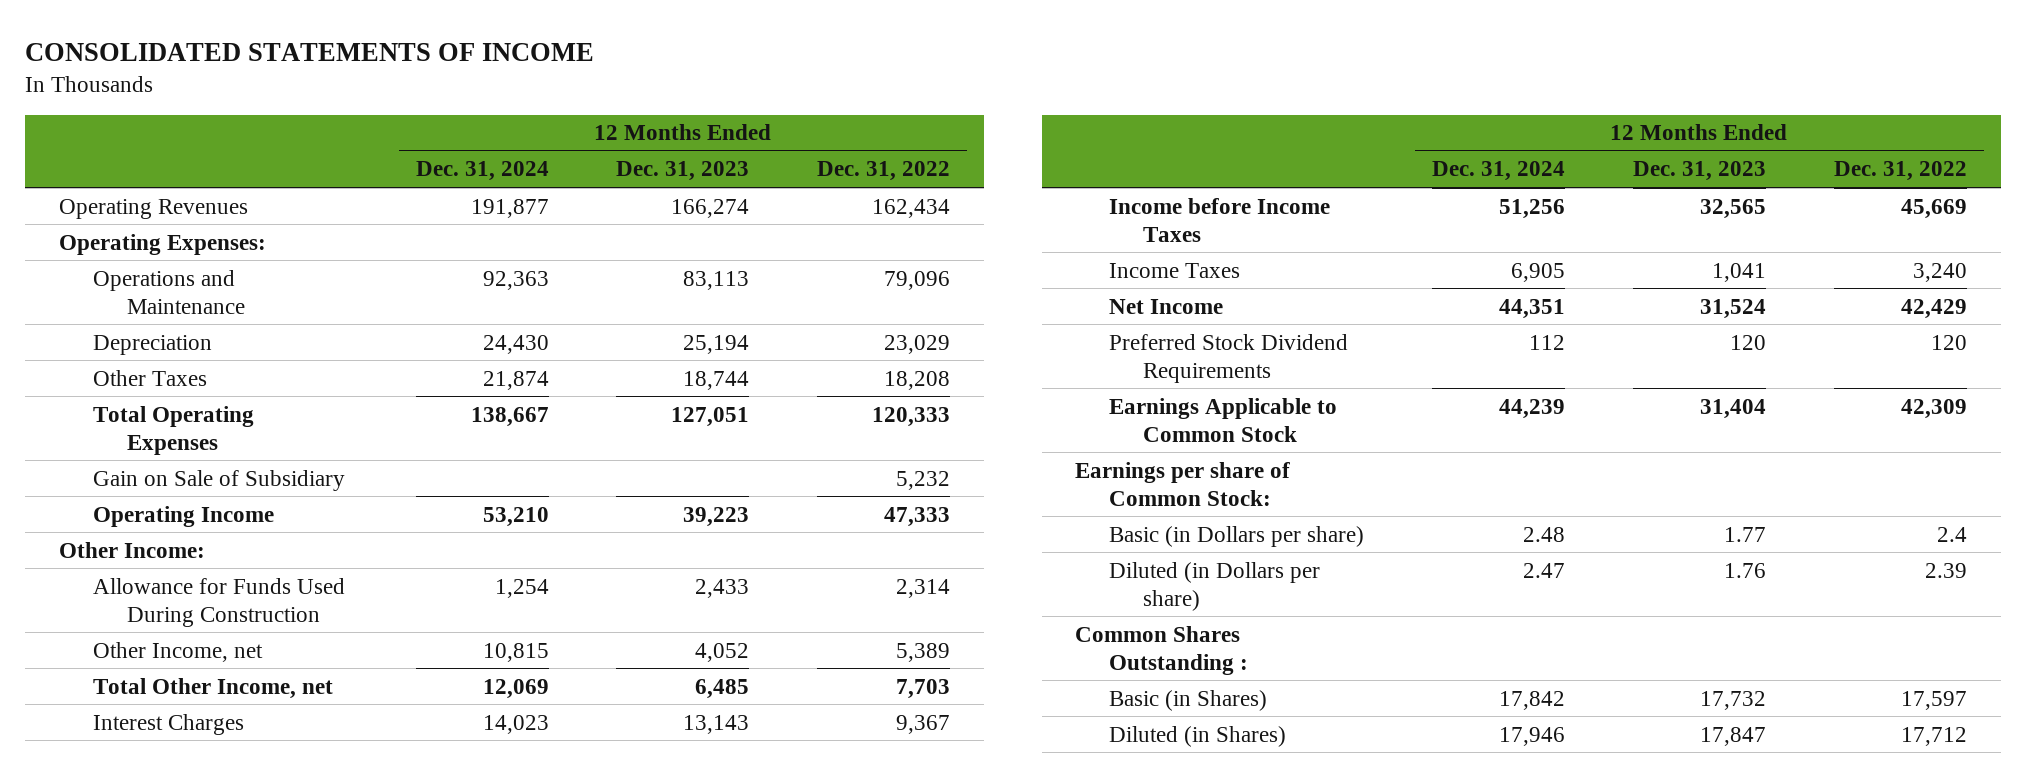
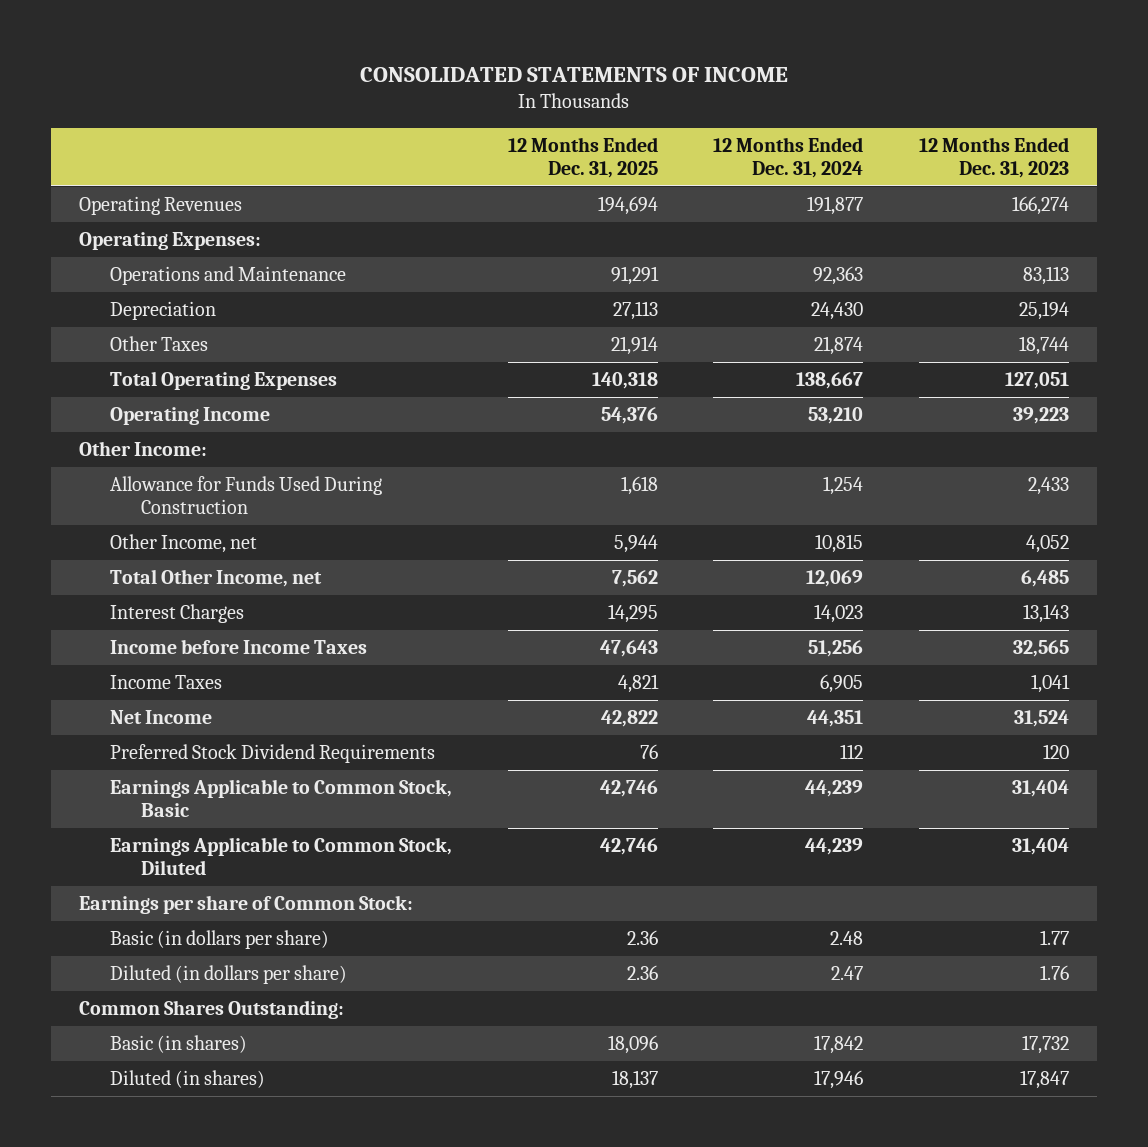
[817,161,951,182] Dec. 31, 2022 -> none
none -> [507,136,658,179] 12 Months Ended Dec. 31, 2025
[92,469,345,491] Gain on Sale of Subsidiary -> none
[1109,397,1338,442] Earnings Applicable to Common Stock -> [110,778,453,818] Earnings Applicable to Common Stock, Basic
none -> [110,836,453,876] Earnings Applicable to Common Stock, Diluted
[1109,525,1365,547] Basic (in Dollars per share) -> [110,929,330,949] Basic (in dollars per share)
[1109,561,1321,611] Diluted (in Dollars per share) -> [110,964,348,984] Diluted (in dollars per share)
[1075,625,1249,675] Common Shares Outstanding : -> [79,999,345,1019] Common Shares Outstanding:
[1109,689,1268,711] Basic (in Shares) -> [110,1034,248,1053] Basic (in shares)
[1109,725,1287,747] Diluted (in Shares) -> [110,1069,266,1088] Diluted (in shares)

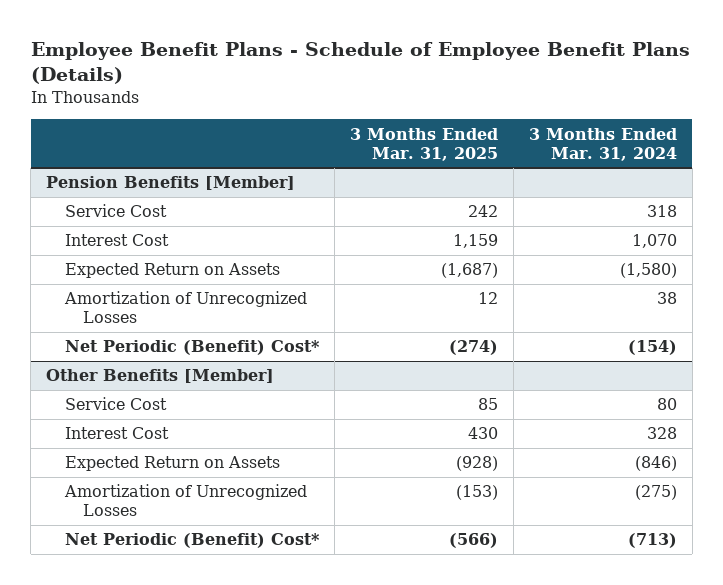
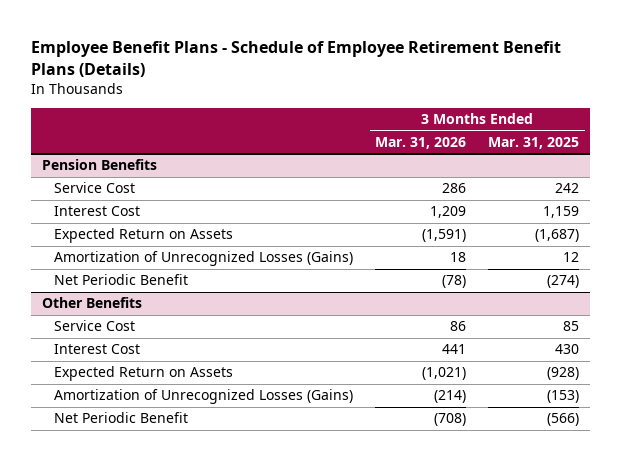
[30,42,690,85] Employee Benefit Plans - Schedule of Employee Benefit Plans (Details) -> [31,41,562,78] Employee Benefit Plans - Schedule of Employee Retirement Benefit Plans (Details)
[528,127,677,161] 3 Months Ended Mar. 31, 2024 -> none
none -> [375,137,467,150] Mar. 31, 2026
[46,176,296,191] Pension Benefits [Member] -> [42,159,158,171] Pension Benefits
[63,291,307,324] Amortization of Unrecognized Losses -> [54,251,354,267] Amortization of Unrecognized Losses (Gains)
[64,340,320,356] Net Periodic (Benefit) Cost* -> [54,274,189,286] Net Periodic Benefit
[46,369,275,384] Other Benefits [Member] -> [42,297,143,309] Other Benefits
[63,484,307,517] Amortization of Unrecognized Losses -> [54,389,354,405] Amortization of Unrecognized Losses (Gains)
[64,533,320,549] Net Periodic (Benefit) Cost* -> [54,412,189,424] Net Periodic Benefit

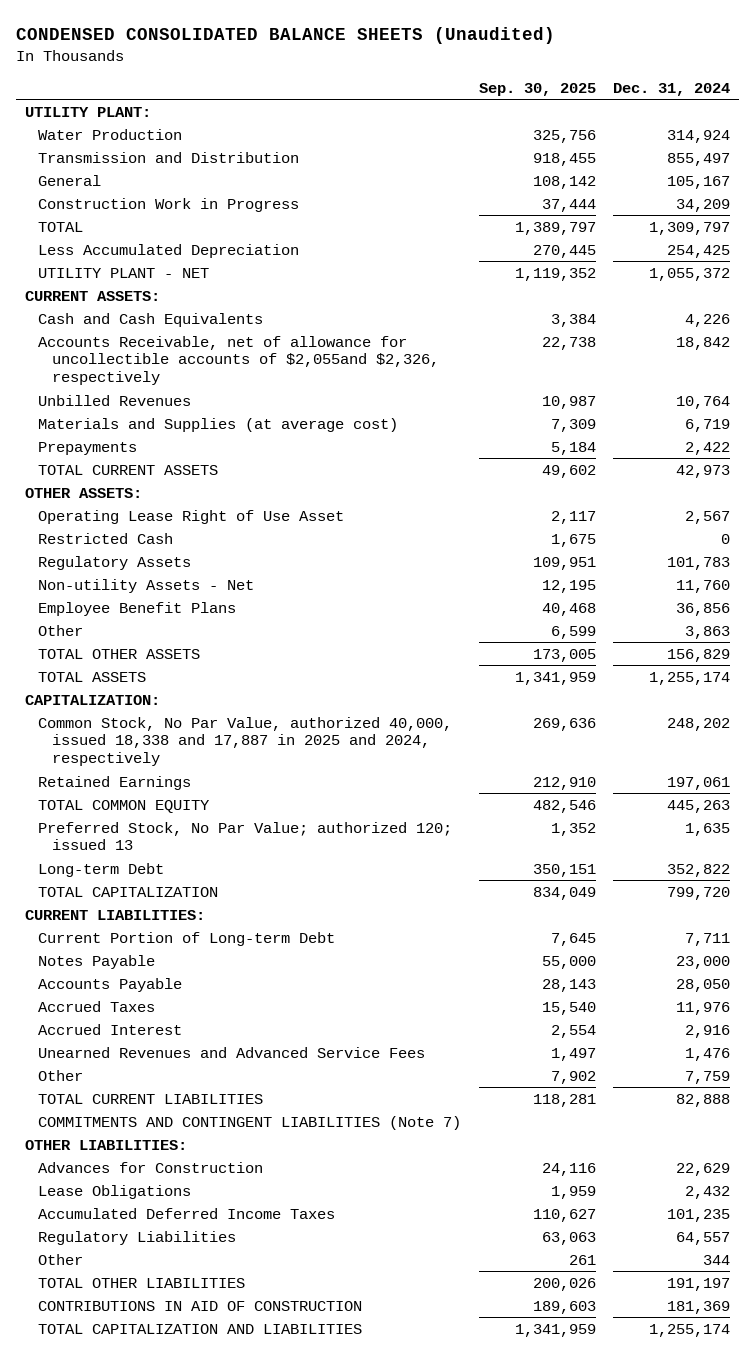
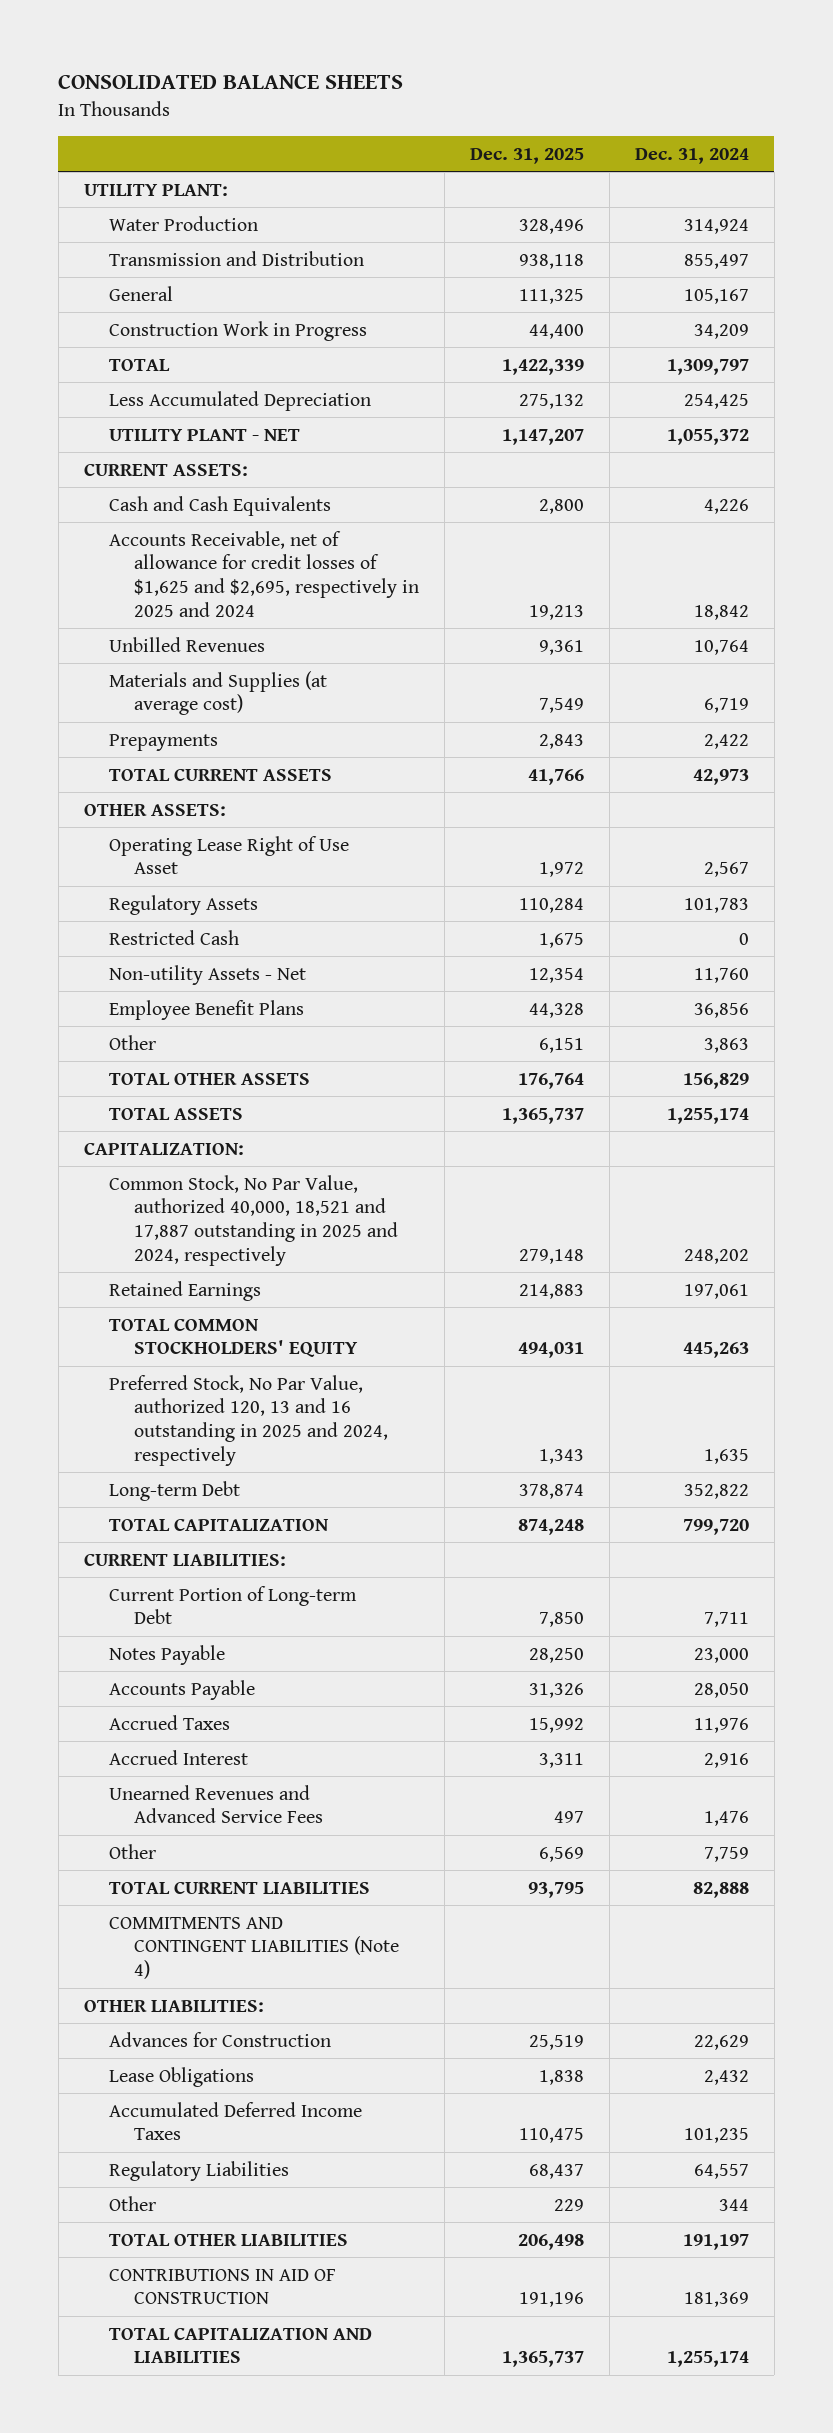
[16,27,556,45] CONDENSED CONSOLIDATED BALANCE SHEETS (Unaudited) -> [58,74,404,90] CONSOLIDATED BALANCE SHEETS
[478,82,596,96] Sep. 30, 2025 -> none
none -> [469,147,584,164] Dec. 31, 2025
[38,335,439,386] Accounts Receivable, net of allowance for uncollectible accounts of $2,055and $2,326, respectively -> [108,530,419,617] Accounts Receivable, net of allowance for credit losses of $1,625 and $2,695, respectively in 2025 and 2024
[38,532,174,544] Restricted Cash -> [108,929,239,945] Restricted Cash
[38,716,453,767] Common Stock, No Par Value, authorized 40,000, issued 18,338 and 17,887 in 2025 and 2024, respectively -> [108,1174,398,1266] Common Stock, No Par Value, authorized 40,000, 18,521 and 17,887 outstanding in 2025 and 2024, respectively
[38,799,211,813] TOTAL COMMON EQUITY -> [108,1317,358,1358] TOTAL COMMON STOCKHOLDERS' EQUITY
[38,821,453,851] Preferred Stock, No Par Value; authorized 120; issued 13 -> [108,1374,388,1466] Preferred Stock, No Par Value, authorized 120, 13 and 16 outstanding in 2025 and 2024, respectively
[38,1115,462,1130] COMMITMENTS AND CONTINGENT LIABILITIES (Note 7) -> [108,1916,399,1980] COMMITMENTS AND CONTINGENT LIABILITIES (Note 4)

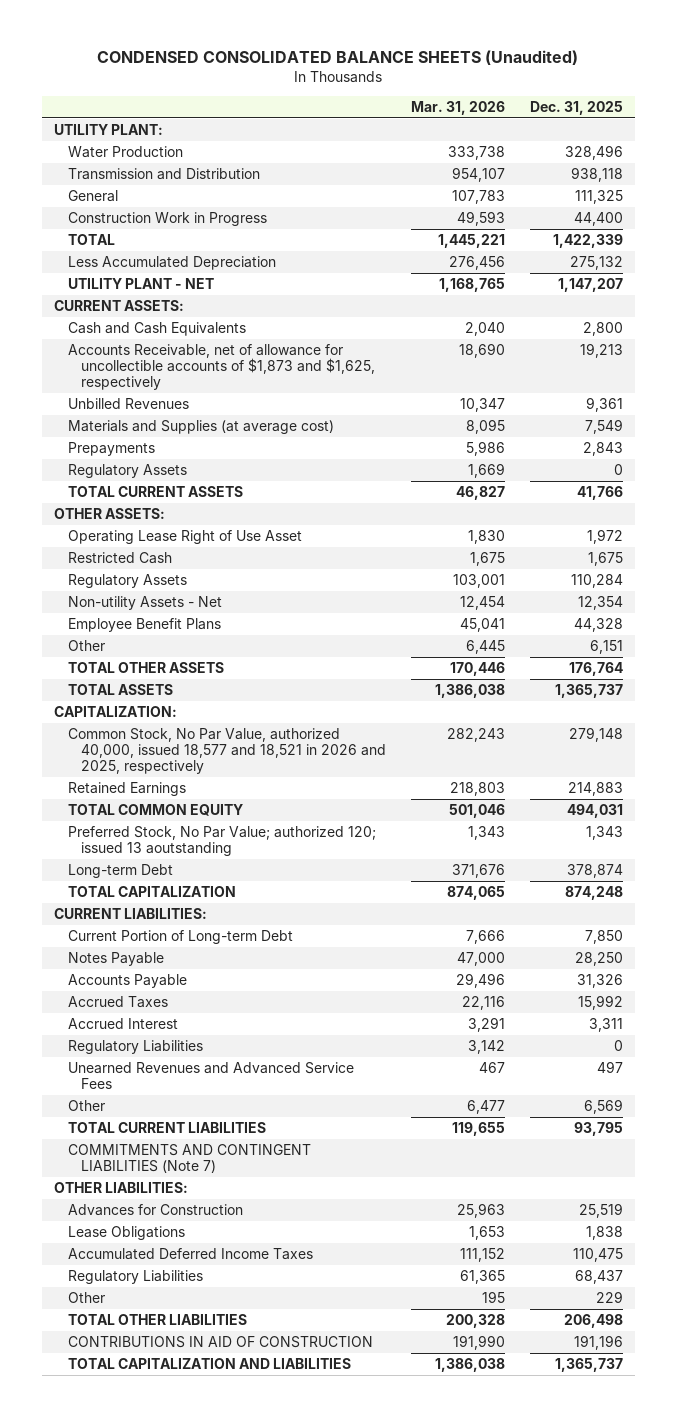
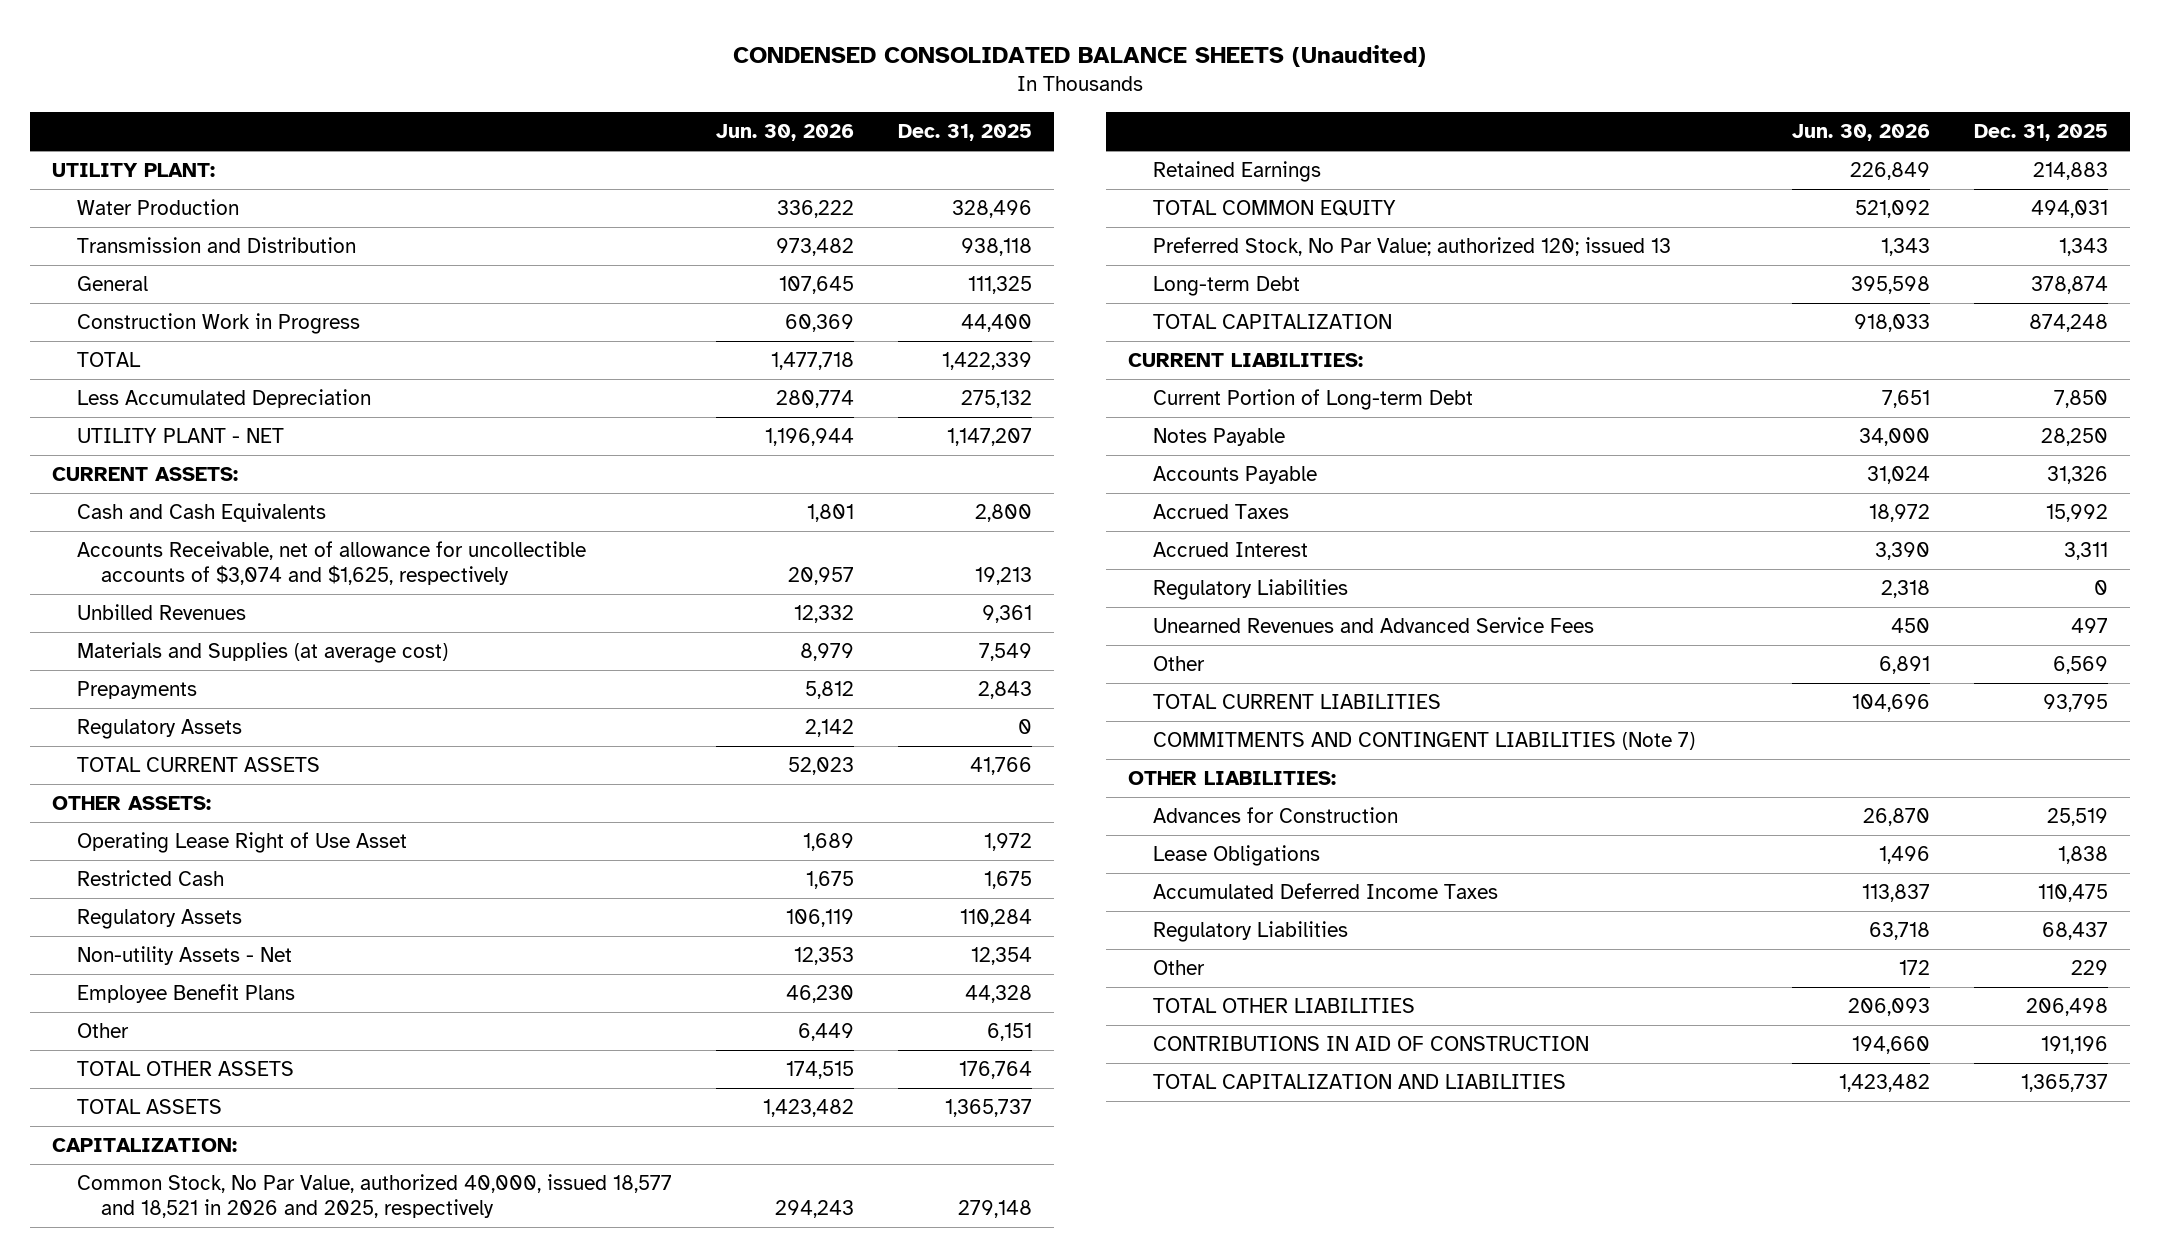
[410,100,505,115] Mar. 31, 2026 -> none
none -> [715,124,854,142] Jun. 30, 2026
[67,343,376,391] Accounts Receivable, net of allowance for uncollectible accounts of $1,873 and $1,625, respectively -> [76,541,586,585] Accounts Receivable, net of allowance for uncollectible accounts of $3,074 and $1,625, respectively
[67,825,376,857] Preferred Stock, No Par Value; authorized 120; issued 13 aoutstanding -> [1153,237,1672,257] Preferred Stock, No Par Value; authorized 120; issued 13

